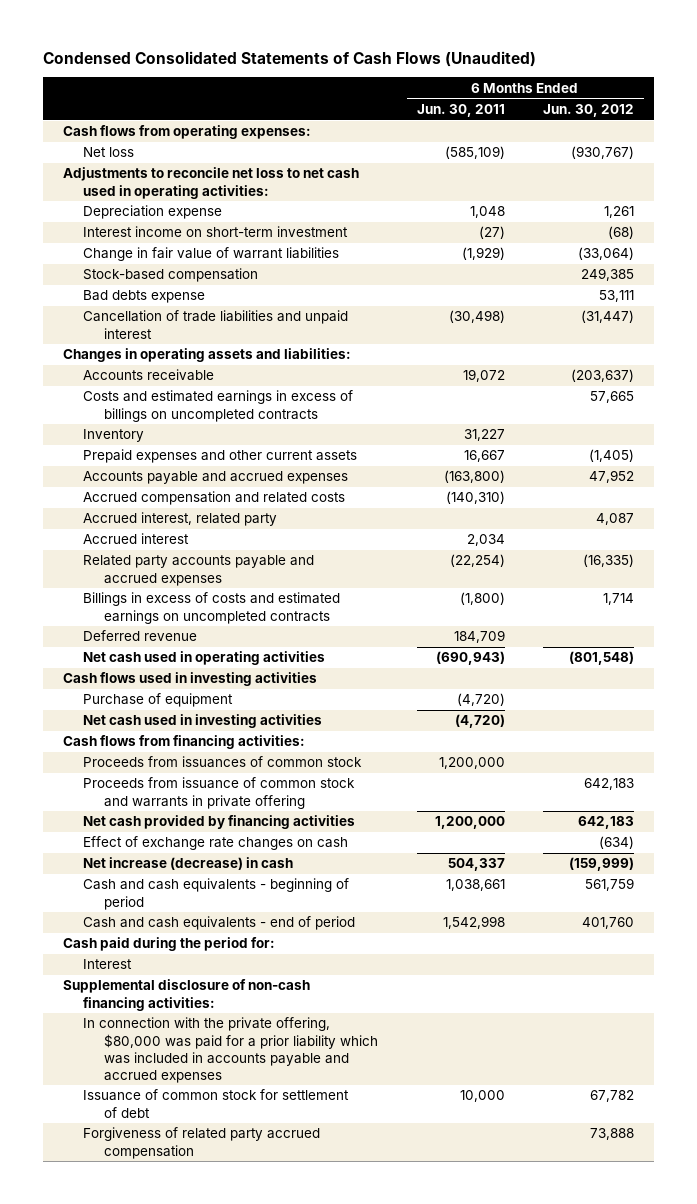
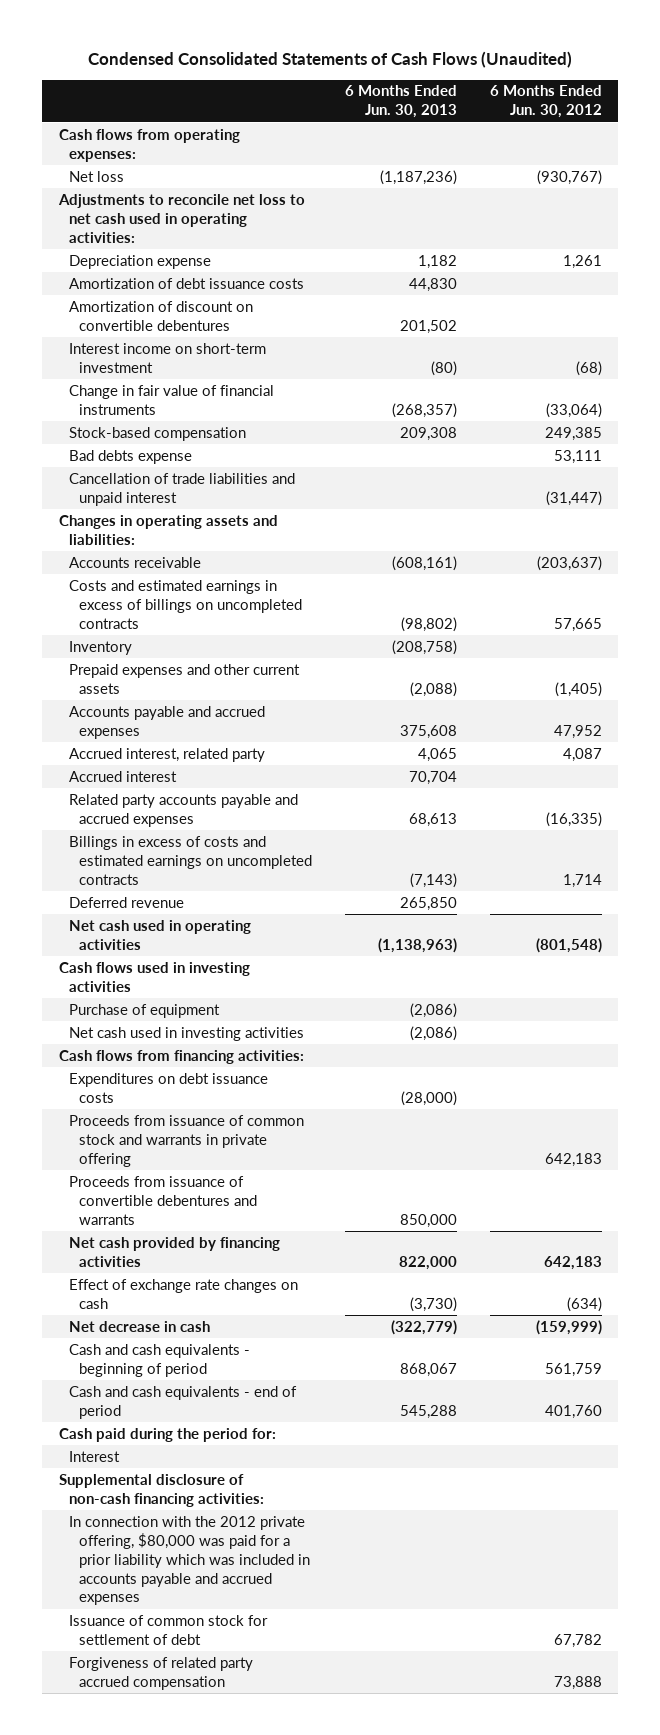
[416,104,505,118] Jun. 30, 2011 -> none
none -> [345,85,458,119] 6 Months Ended Jun. 30, 2013
none -> [68,277,304,289] Amortization of debt issuance costs
none -> [68,300,253,331] Amortization of discount on convertible debentures
[83,247,340,262] Change in fair value of warrant liabilities -> [68,384,274,415] Change in fair value of financial instruments
[83,491,346,506] Accrued compensation and related costs -> none
[83,756,363,769] Proceeds from issuances of common stock -> none
none -> [68,1072,268,1103] Expenditures on debt issuance costs
none -> [68,1175,258,1225] Proceeds from issuance of convertible debentures and warrants
[83,857,294,871] Net increase (decrease) in cash -> [68,1320,210,1332] Net decrease in cash
[83,1017,378,1083] In connection with the private offering, $80,000 was paid for a prior liability which was included in accounts payable and accrued expenses -> [68,1515,311,1606] In connection with the 2012 private offering, $80,000 was paid for a prior liability which was included in accounts payable and accrued expenses

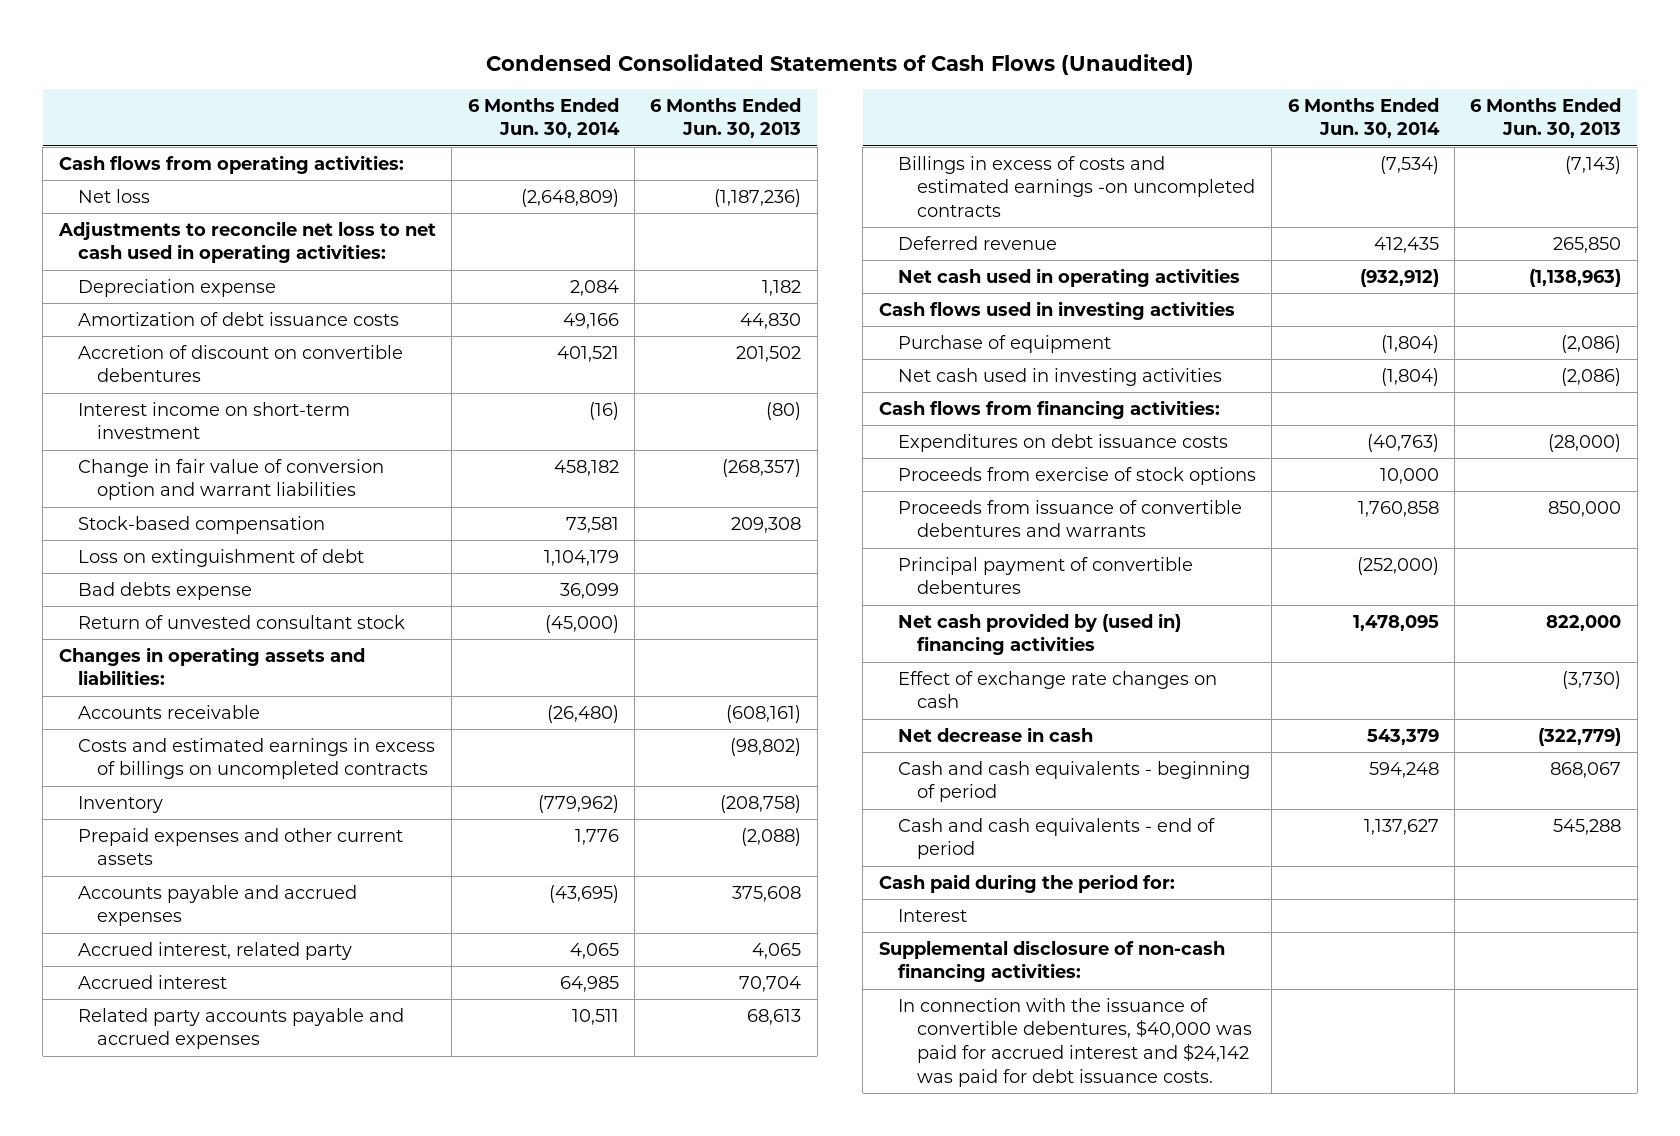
[489,85,602,119] 6 Months Ended Jun. 30, 2012 -> none
none -> [467,97,620,139] 6 Months Ended Jun. 30, 2014
[58,128,240,162] Cash flows from operating expenses: -> [58,154,404,174] Cash flows from operating activities:
[68,300,253,331] Amortization of discount on convertible debentures -> [77,344,403,383] Accretion of discount on convertible debentures
[68,384,274,415] Change in fair value of financial instruments -> [77,458,384,501] Change in fair value of conversion option and warrant liabilities
none -> [77,548,364,567] Loss on extinguishment of debt
[68,472,295,506] Cancellation of trade liabilities and unpaid interest -> none
none -> [77,614,405,629] Return of unvested consultant stock
[68,835,313,885] Billings in excess of costs and estimated earnings on uncompleted contracts -> [897,155,1255,217] Billings in excess of costs and estimated earnings -on uncompleted contracts
[68,1114,304,1167] Proceeds from issuance of common stock and warrants in private offering -> none
none -> [897,466,1256,485] Proceeds from exercise of stock options
none -> [897,556,1193,595] Principal payment of convertible debentures
[68,1236,280,1267] Net cash provided by financing activities -> [897,612,1181,656] Net cash provided by (used in) financing activities
[68,1515,311,1606] In connection with the 2012 private offering, $80,000 was paid for a prior liability which was included in accounts payable and accrued expenses -> none
[68,1614,268,1645] Issuance of common stock for settlement of debt -> none
[68,1656,253,1690] Forgiveness of related party accrued compensation -> none
none -> [897,997,1252,1087] In connection with the issuance of convertible debentures, $40,000 was paid for accrued interest and $24,142 was paid for debt issuance costs.

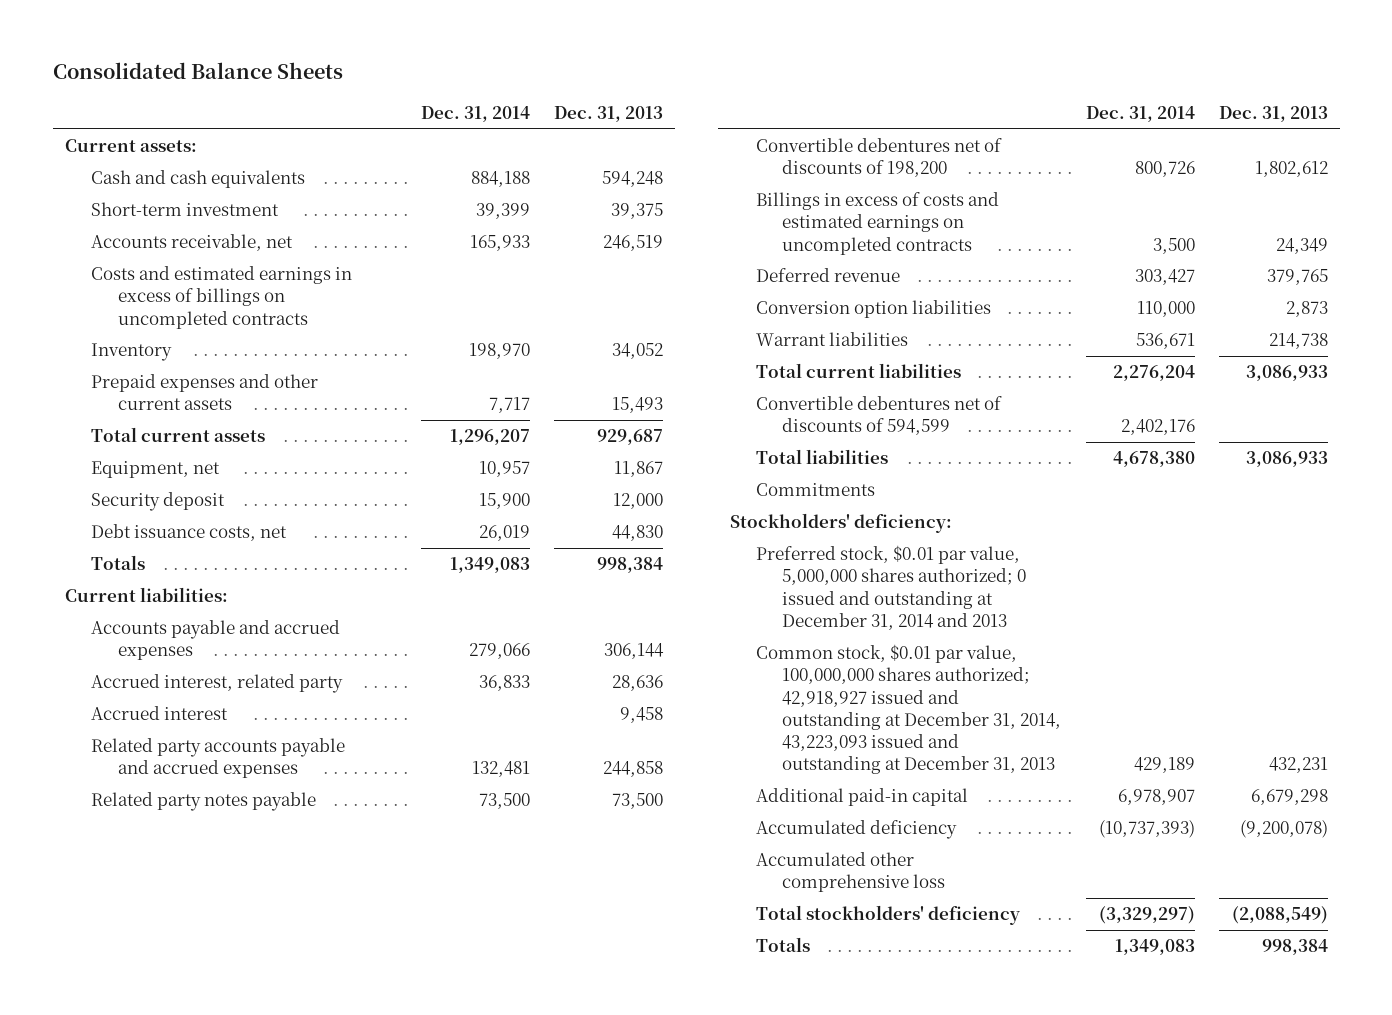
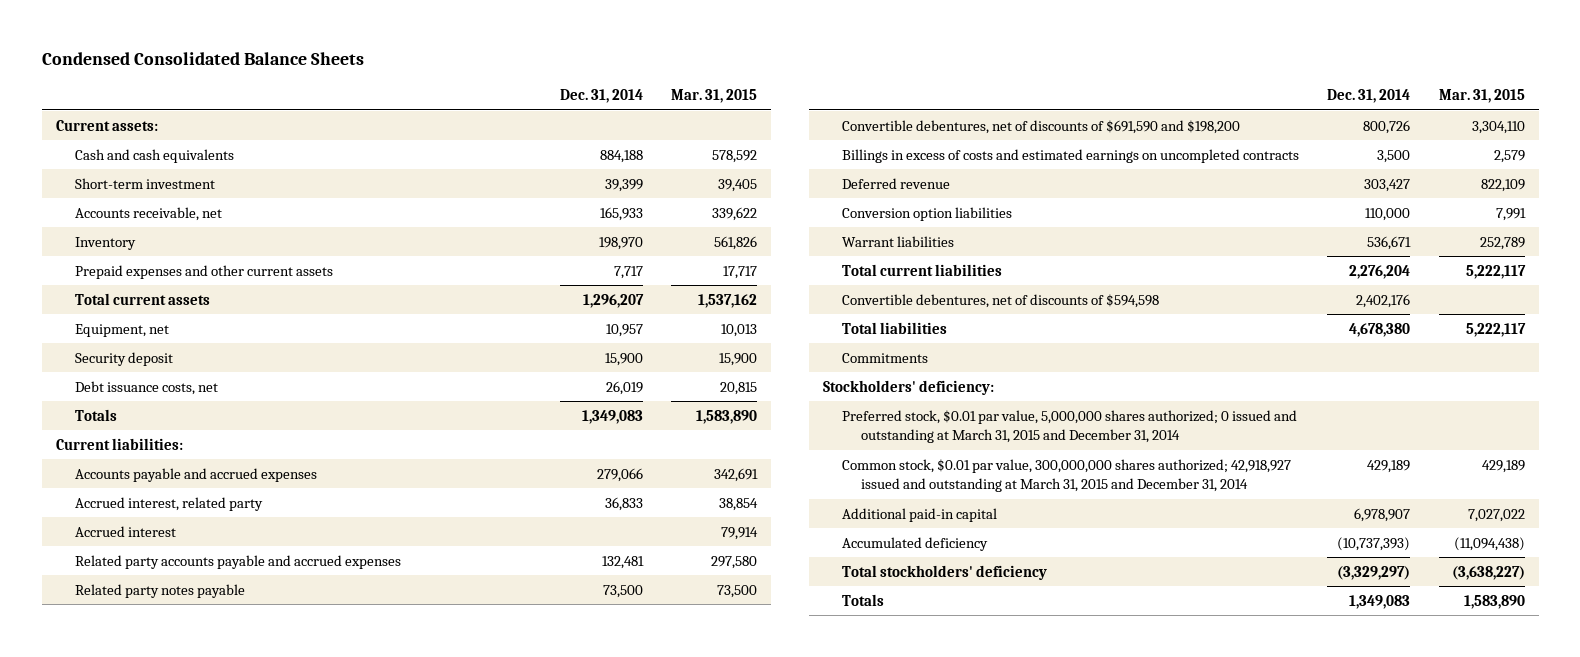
[52,62,343,80] Consolidated Balance Sheets -> [41,52,364,66] Condensed Consolidated Balance Sheets
[553,105,663,122] Dec. 31, 2013 -> none
none -> [670,89,757,104] Mar. 31, 2015
[91,266,353,329] Costs and estimated earnings in excess of billings on uncompleted contracts -> none
[756,138,1003,178] Convertible debentures net of discounts of 198,200 -> [842,119,1241,134] Convertible debentures, net of discounts of $691,590 and $198,200
[756,396,1003,436] Convertible debentures net of discounts of 594,599 -> [842,293,1160,308] Convertible debentures, net of discounts of $594,598
[756,545,1027,630] Preferred stock, $0.01 par value, 5,000,000 shares authorized; 0 issued and outstanding at December 31, 2014 and 2013 -> [842,409,1298,444] Preferred stock, $0.01 par value, 5,000,000 shares authorized; 0 issued and outstanding at March 31, 2015 and December 31, 2014
[756,644,1062,775] Common stock, $0.01 par value, 100,000,000 shares authorized; 42,918,927 issued and outstanding at December 31, 2014, 43,223,093 issued and outstanding at December 31, 2013 -> [842,458,1292,493] Common stock, $0.01 par value, 300,000,000 shares authorized; 42,918,927 issued and outstanding at March 31, 2015 and December 31, 2014
[756,852,946,893] Accumulated other comprehensive loss -> none

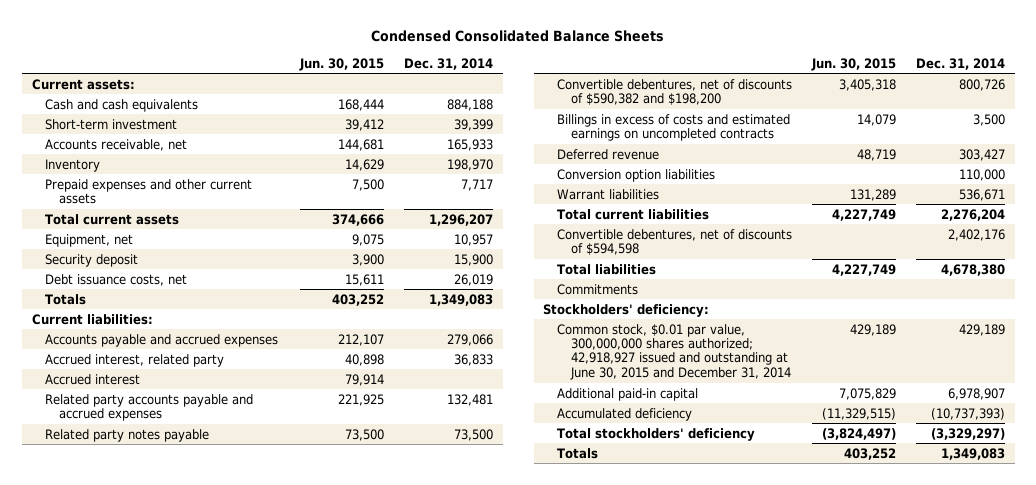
[670,89,757,104] Mar. 31, 2015 -> none
none -> [299,57,385,71] Jun. 30, 2015
[842,119,1241,134] Convertible debentures, net of discounts of $691,590 and $198,200 -> [557,78,793,106] Convertible debentures, net of discounts of $590,382 and $198,200
[842,409,1298,444] Preferred stock, $0.01 par value, 5,000,000 shares authorized; 0 issued and outstanding at March 31, 2015 and December 31, 2014 -> none
[842,458,1292,493] Common stock, $0.01 par value, 300,000,000 shares authorized; 42,918,927 issued and outstanding at March 31, 2015 and December 31, 2014 -> [557,323,792,380] Common stock, $0.01 par value, 300,000,000 shares authorized; 42,918,927 issued and outstanding at June 30, 2015 and December 31, 2014

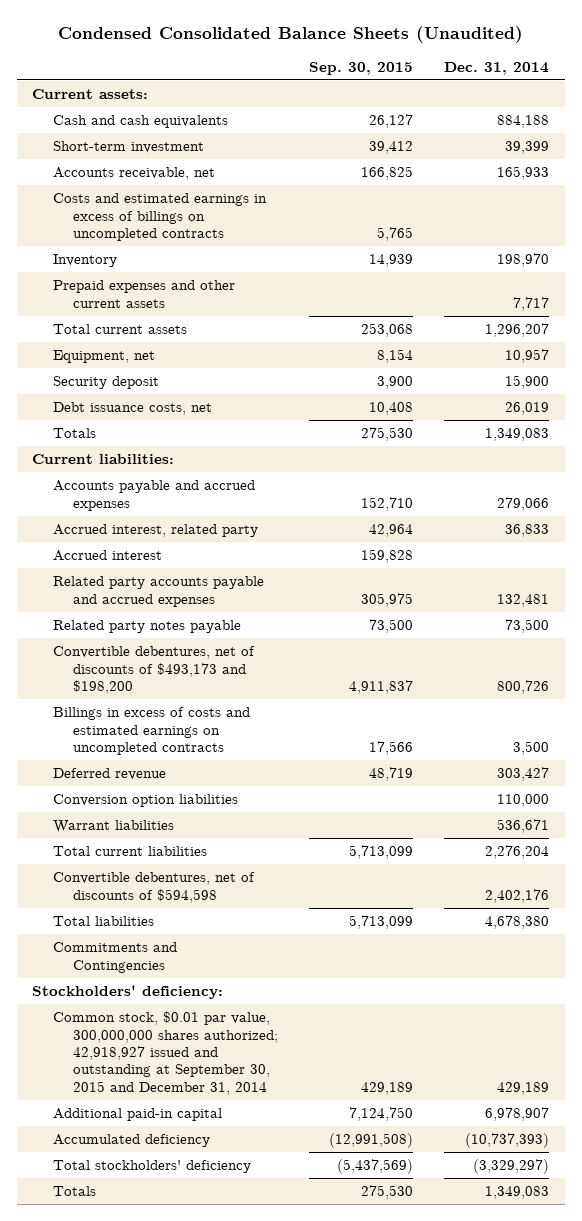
[371,29,665,42] Condensed Consolidated Balance Sheets -> [57,26,523,44] Condensed Consolidated Balance Sheets (Unaudited)
[299,57,385,71] Jun. 30, 2015 -> none
none -> [309,61,414,75] Sep. 30, 2015
none -> [52,193,267,241] Costs and estimated earnings in excess of billings on uncompleted contracts
[557,78,793,106] Convertible debentures, net of discounts of $590,382 and $198,200 -> [52,646,255,694] Convertible debentures, net of discounts of $493,173 and $198,200
[557,283,639,295] Commitments -> [52,942,177,973] Commitments and Contingencies
[557,323,792,380] Common stock, $0.01 par value, 300,000,000 shares authorized; 42,918,927 issued and outstanding at June 30, 2015 and December 31, 2014 -> [52,1011,279,1095] Common stock, $0.01 par value, 300,000,000 shares authorized; 42,918,927 issued and outstanding at September 30, 2015 and December 31, 2014

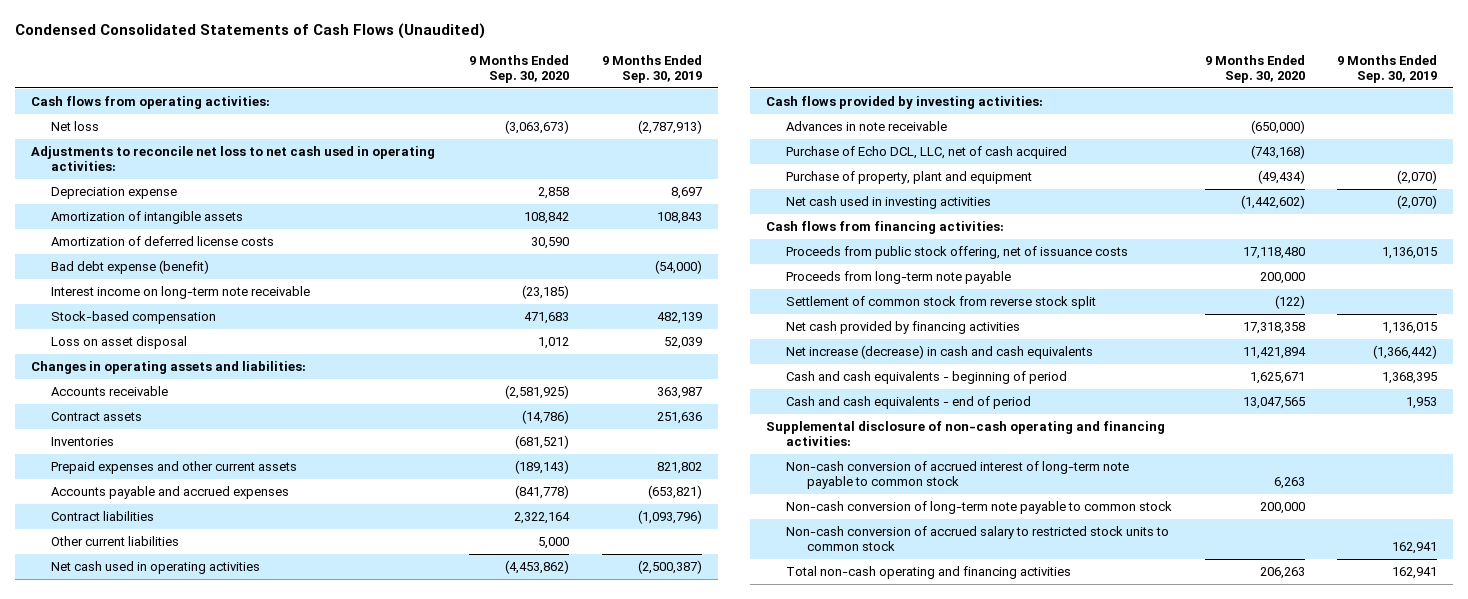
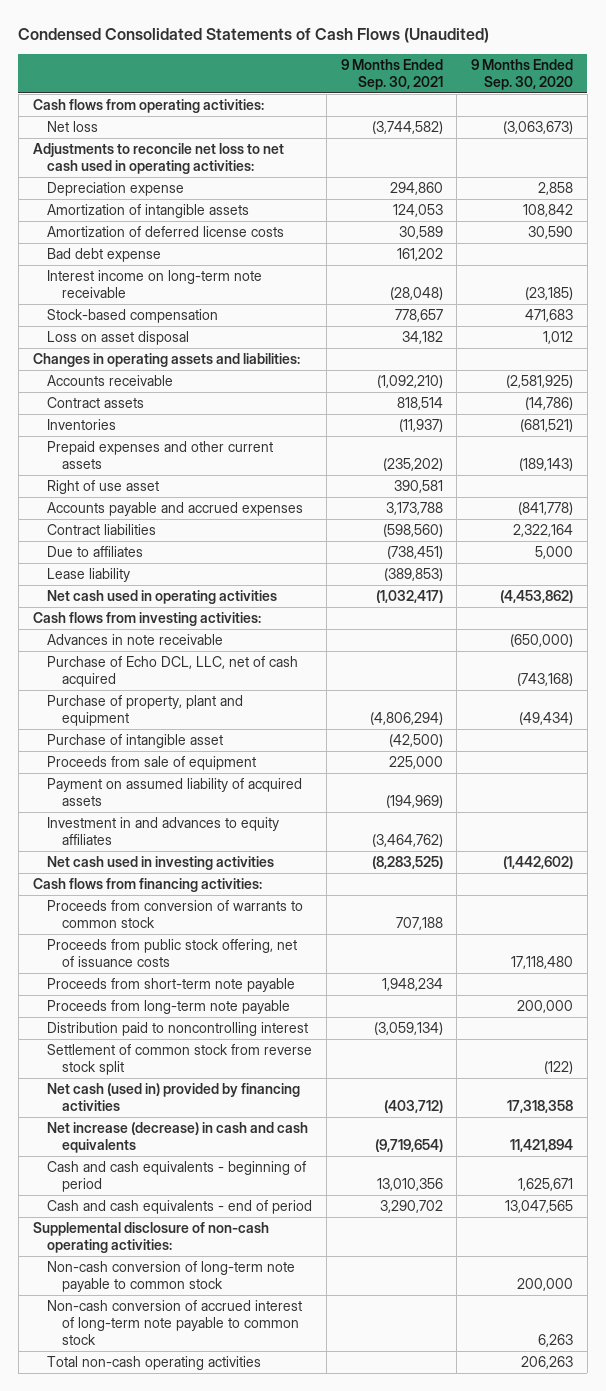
[601,54,702,84] 9 Months Ended Sep. 30, 2019 -> none
none -> [340,59,443,90] 9 Months Ended Sep. 30, 2021
[51,259,210,274] Bad debt expense (benefit) -> [47,248,162,263] Bad debt expense
none -> [47,480,160,495] Right of use asset
[51,535,180,546] Other current liabilities -> none
none -> [47,546,144,558] Due to affiliates
none -> [47,568,131,583] Lease liability
[766,95,1044,109] Cash flows provided by investing activities: -> [32,612,261,627] Cash flows from investing activities:
none -> [47,734,224,749] Purchase of intangible asset
none -> [47,756,257,771] Proceeds from sale of equipment
none -> [47,778,303,806] Payment on assumed liability of acquired assets
none -> [47,817,280,845] Investment in and advances to equity affiliates
none -> [47,900,304,928] Proceeds from conversion of warrants to common stock
none -> [47,978,296,993] Proceeds from short-term note payable
none -> [47,1022,309,1037] Distribution paid to noncontrolling interest
[786,320,1021,334] Net cash provided by financing activities -> [47,1083,301,1111] Net cash (used in) provided by financing activities
[766,420,1166,447] Supplemental disclosure of non-cash operating and financing activities: -> [32,1222,269,1253] Supplemental disclosure of non-cash operating activities:
[786,525,1170,552] Non-cash conversion of accrued salary to restricted stock units to common stock -> none
[786,460,1130,490] Non-cash conversion of accrued interest of long-term note payable to common stock -> [47,1300,303,1345] Non-cash conversion of accrued interest of long-term note payable to common stock
[786,565,1072,579] Total non-cash operating and financing activities -> [47,1356,262,1371] Total non-cash operating activities

